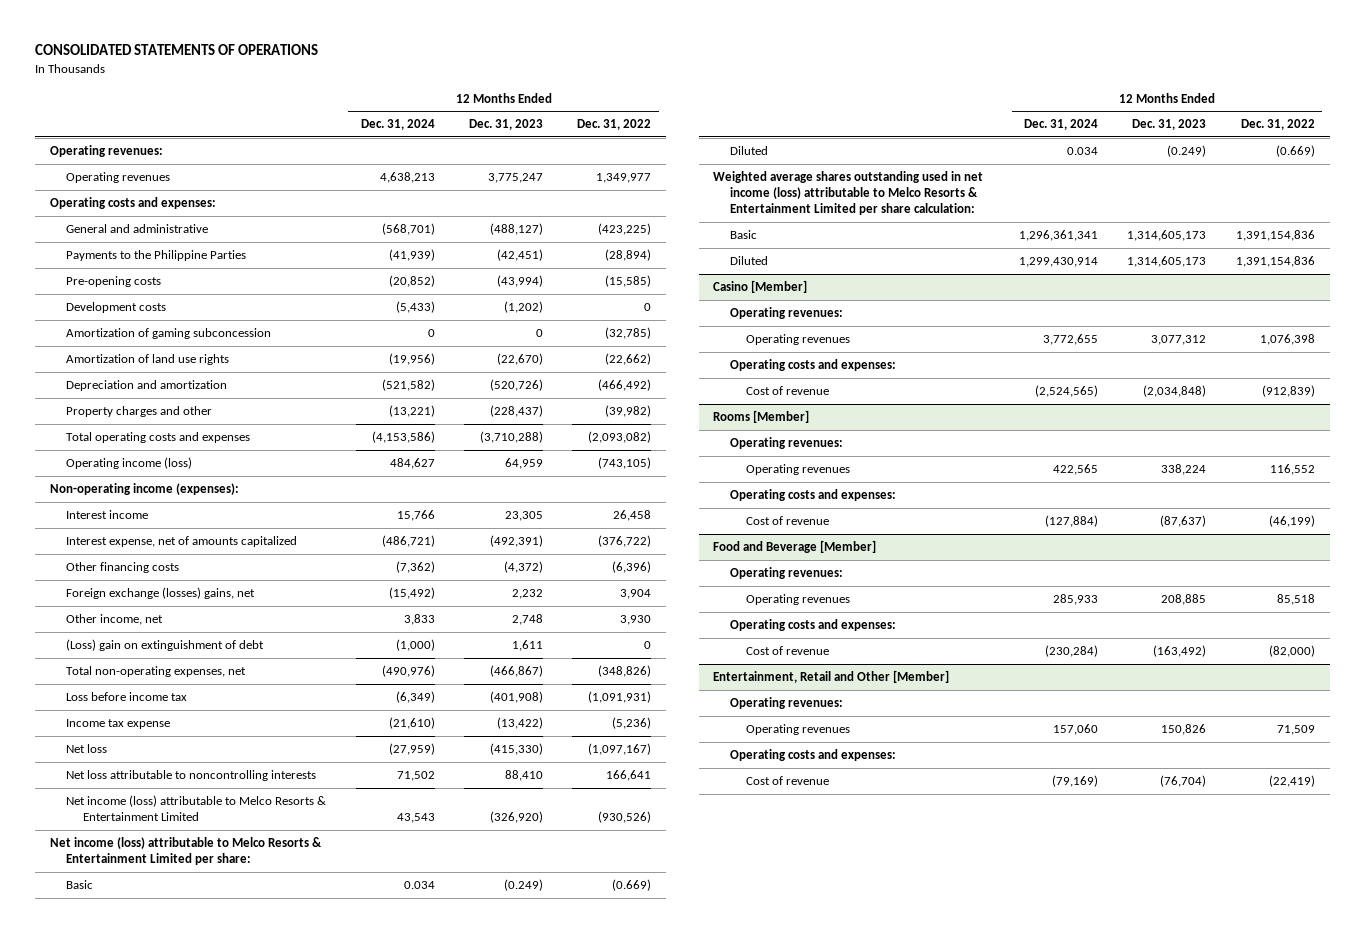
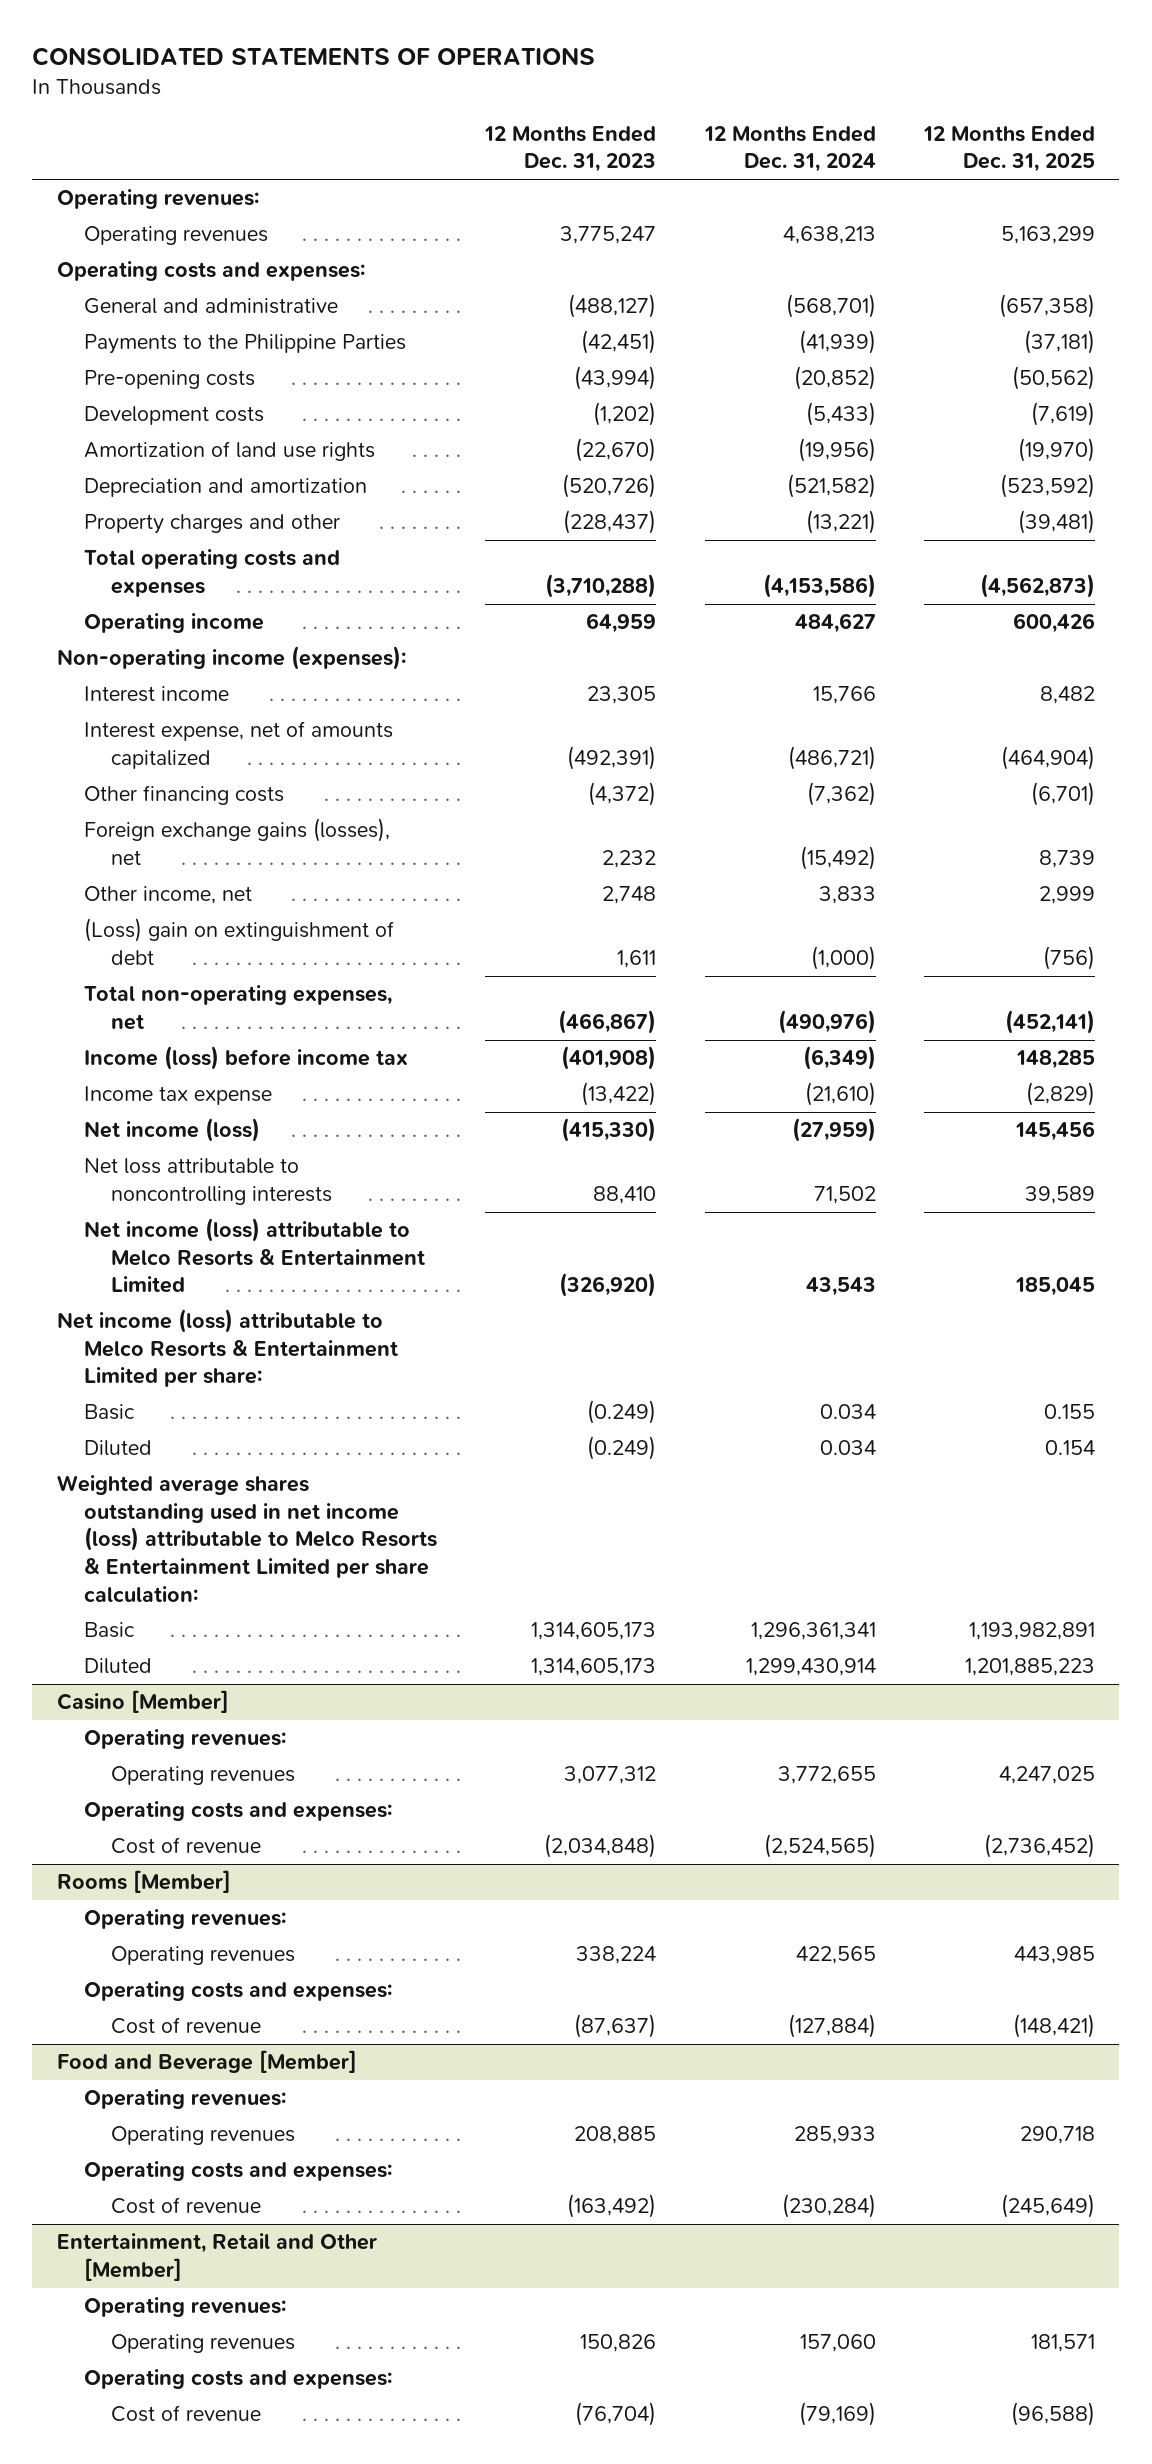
[577,119,652,131] Dec. 31, 2022 -> none
none -> [923,125,1096,173] 12 Months Ended Dec. 31, 2025
[66,328,272,340] Amortization of gaming subconcession -> none
[66,457,193,470] Operating income (loss) -> [83,613,264,634] Operating income
[66,587,256,600] Foreign exchange (losses) gains, net -> [83,818,390,865] Foreign exchange gains (losses), net
[66,692,188,702] Loss before income tax -> [83,1046,408,1071] Income (loss) before income tax
[66,744,108,754] Net loss -> [83,1118,260,1143] Net income (loss)

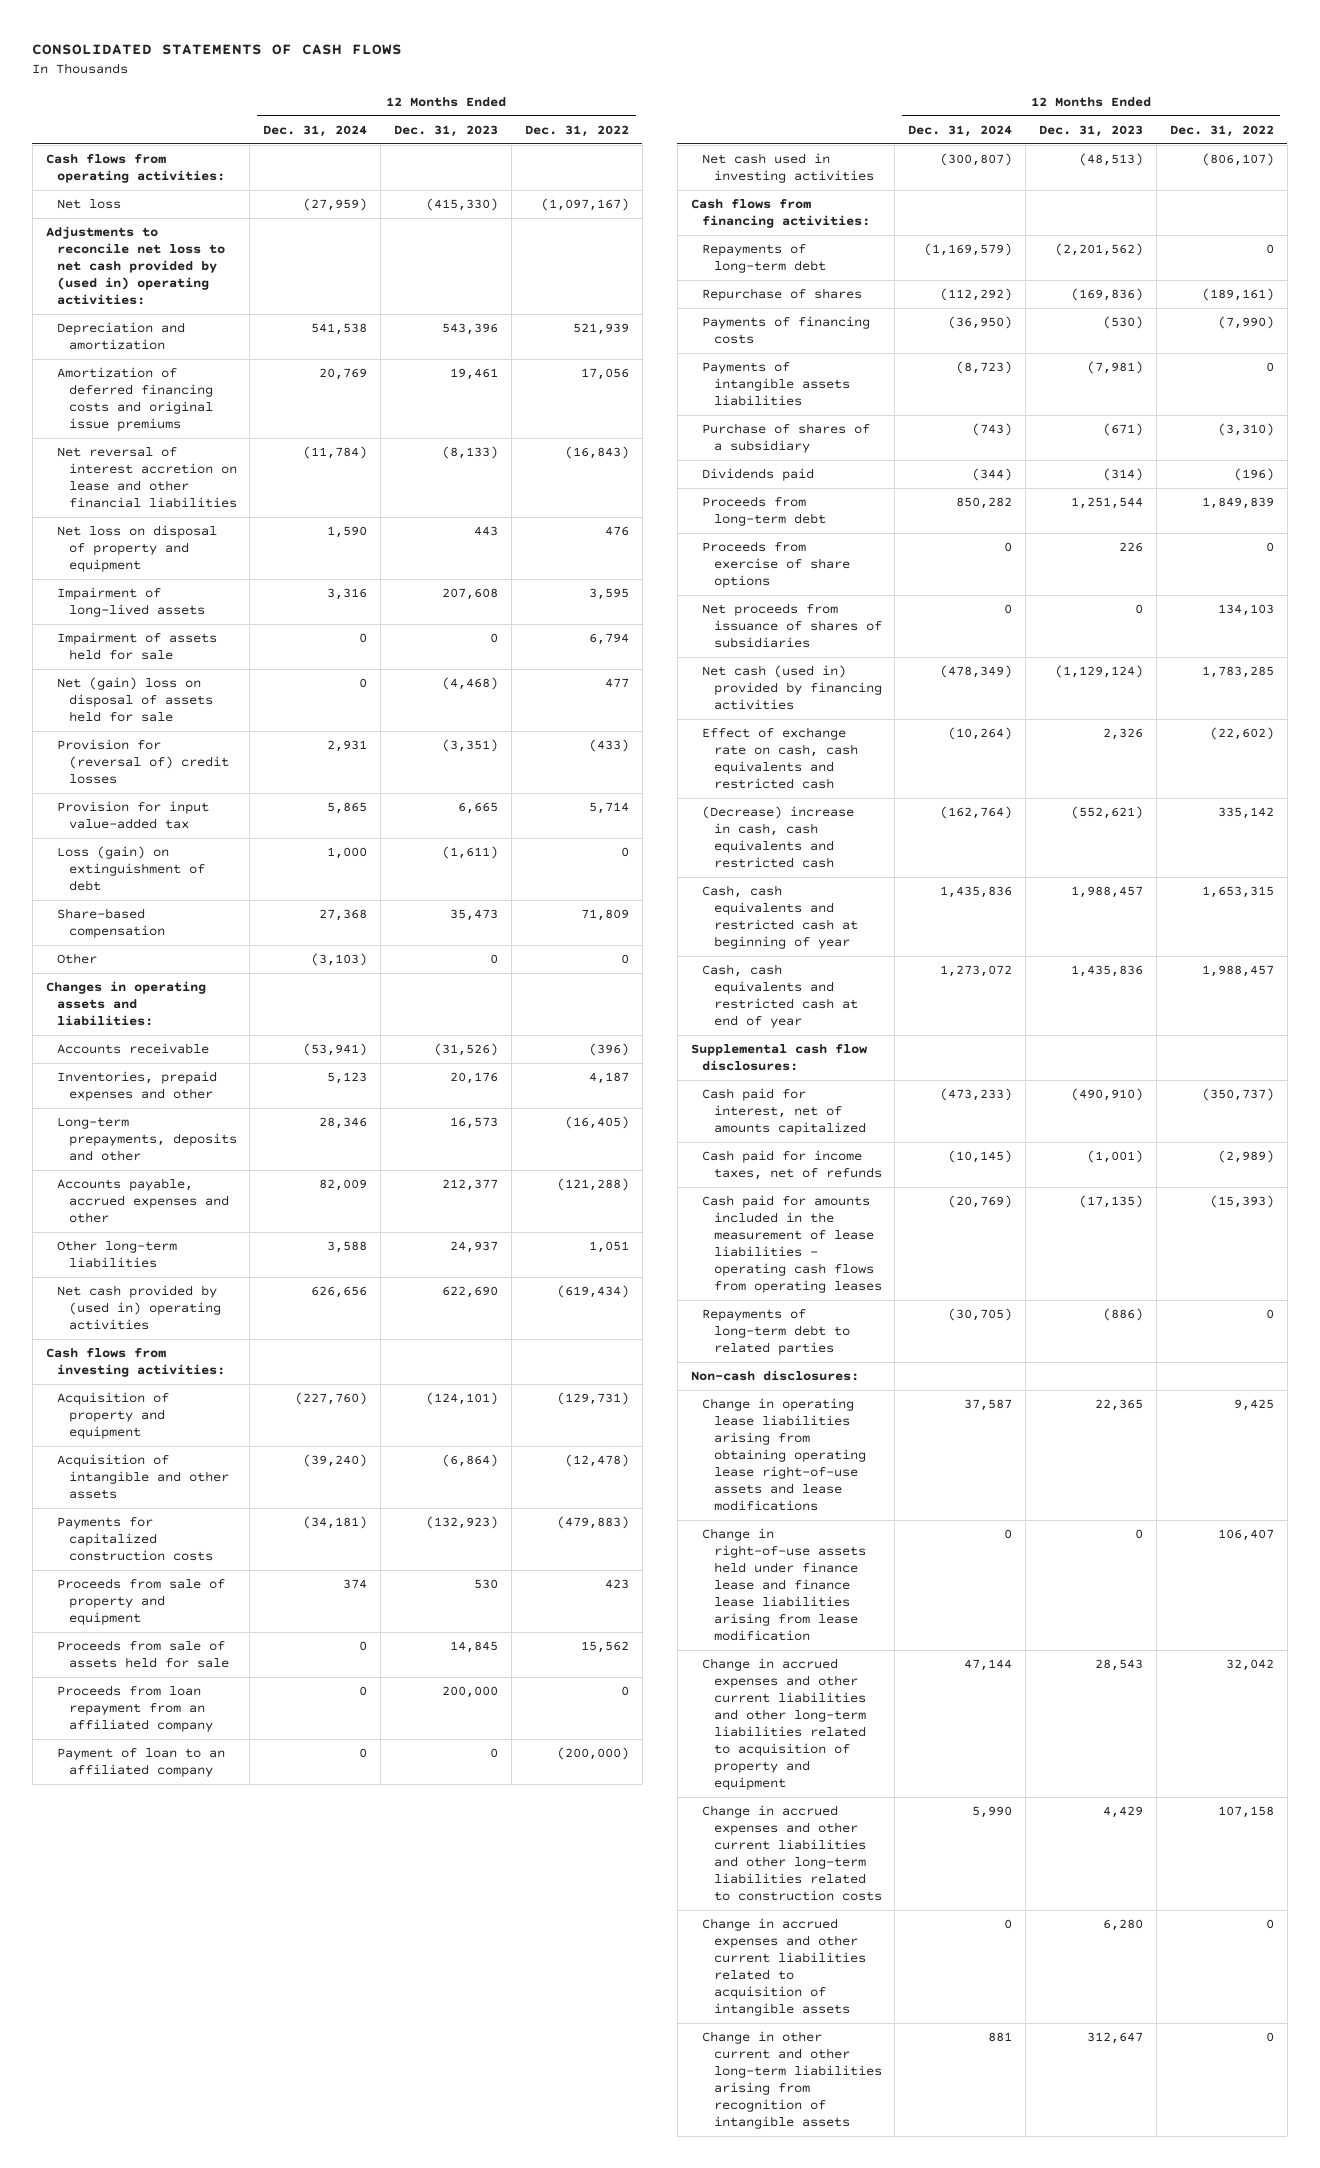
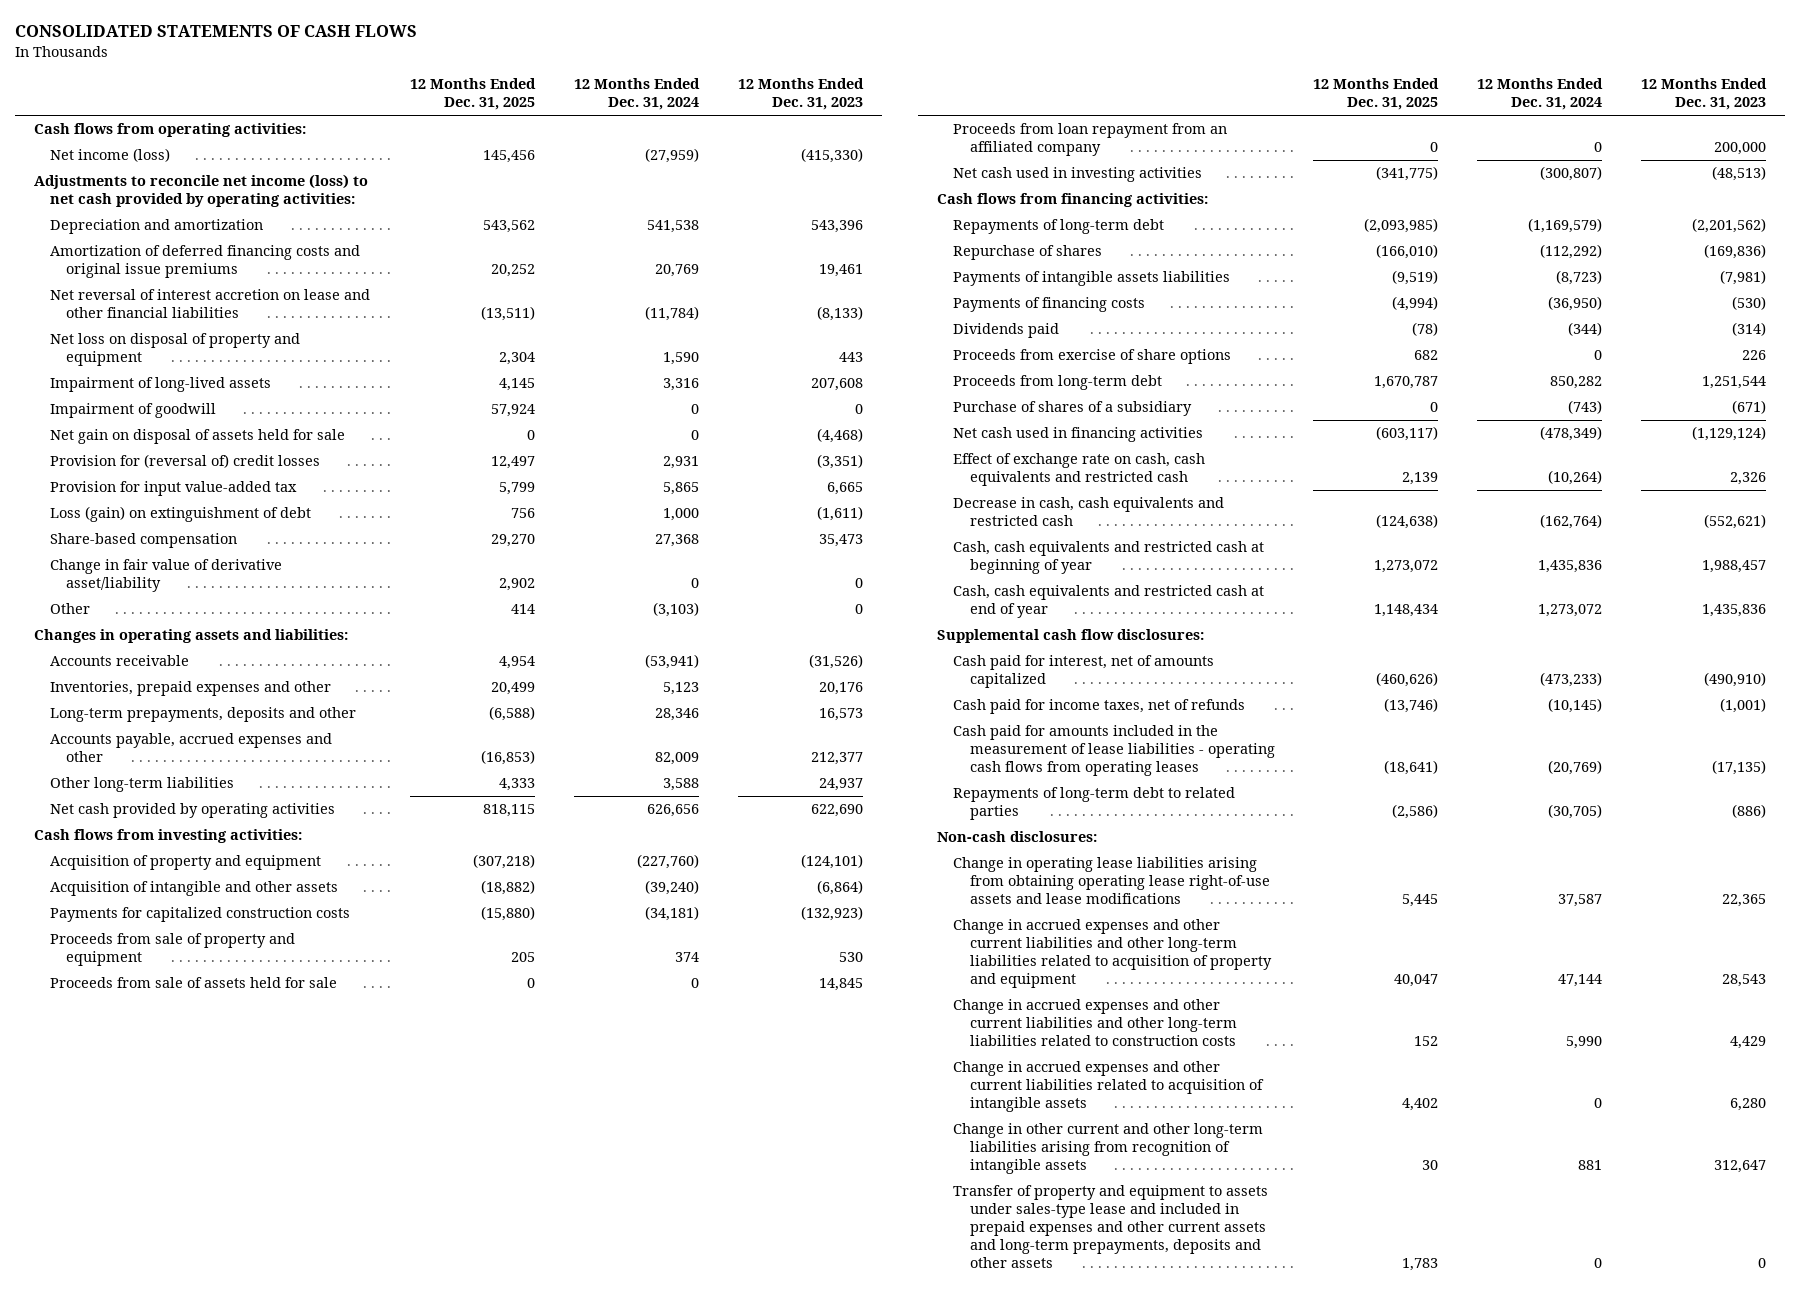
[524,124,629,137] Dec. 31, 2022 -> none
none -> [410,78,537,111] 12 Months Ended Dec. 31, 2025
[57,199,122,210] Net loss -> [50,148,171,163] Net income (loss)
[45,226,226,305] Adjustments to reconcile net loss to net cash provided by (used in) operating activities: -> [34,174,369,208] Adjustments to reconcile net income (loss) to net cash provided by operating activities:
[57,632,218,661] Impairment of assets held for sale -> none
none -> [50,403,217,419] Impairment of goodwill
[57,677,213,723] Net (gain) loss on disposal of assets held for sale -> [50,429,346,445] Net gain on disposal of assets held for sale
none -> [50,559,283,593] Change in fair value of derivative asset/liability
[57,1285,221,1331] Net cash provided by (used in) operating activities -> [50,803,336,819] Net cash provided by operating activities
[57,1748,226,1778] Payment of loan to an affiliated company -> none
[702,316,871,345] Payments of financing costs -> [953,297,1146,313] Payments of financing costs
[702,603,882,649] Net proceeds from issuance of shares of subsidiaries -> none
[702,496,826,527] Proceeds from long-term debt -> [953,375,1163,391] Proceeds from long-term debt
[702,423,871,454] Purchase of shares of a subsidiary -> [953,401,1193,417] Purchase of shares of a subsidiary
[702,665,882,711] Net cash (used in) provided by financing activities -> [953,427,1204,443] Net cash used in financing activities
[702,806,855,869] (Decrease) increase in cash, cash equivalents and restricted cash -> [953,497,1225,527] Decrease in cash, cash equivalents and restricted cash
[702,1528,866,1641] Change in right-of-use assets held under finance lease and finance lease liabilities arising from lease modification -> none
none -> [953,1185,1269,1268] Transfer of property and equipment to assets under sales-type lease and included in prepaid expenses and other current assets and long-term prepayments, deposits and other assets

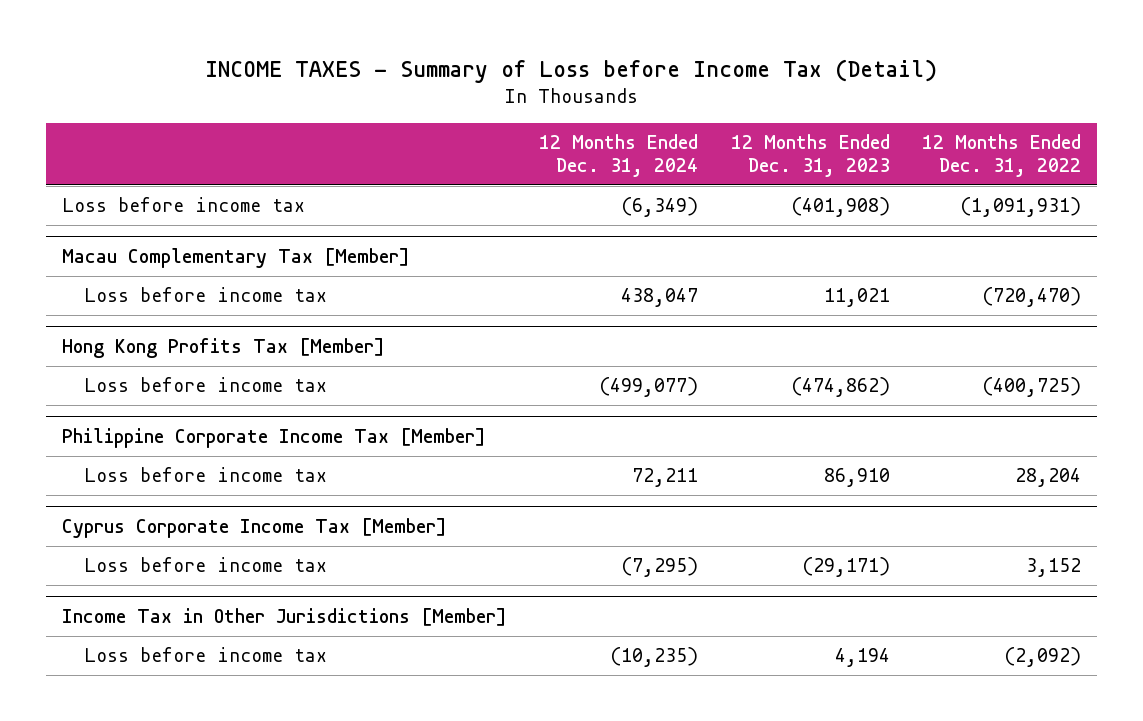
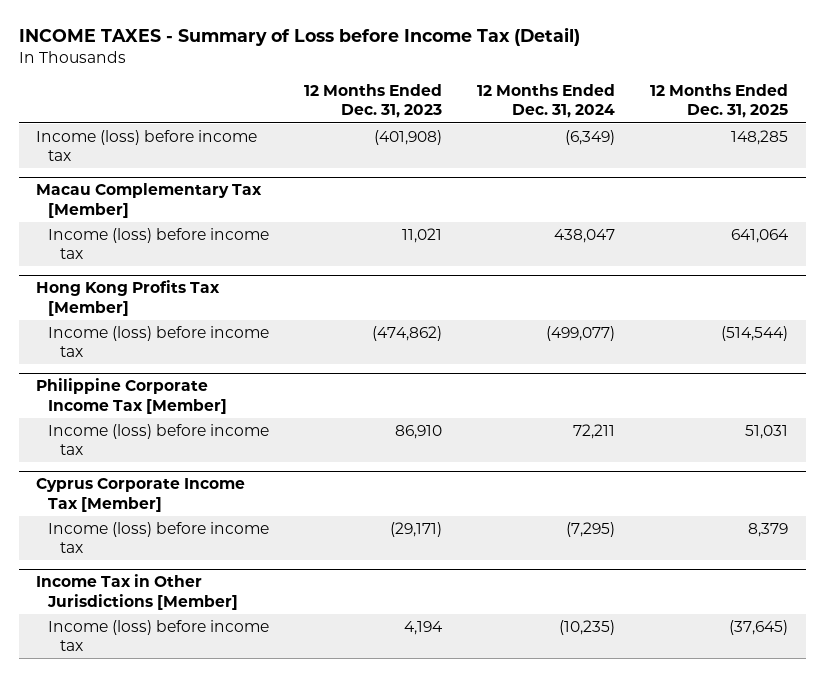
[921,133,1081,178] 12 Months Ended Dec. 31, 2022 -> none
none -> [650,84,789,119] 12 Months Ended Dec. 31, 2025
[62,197,306,213] Loss before income tax -> [36,129,258,162] Income (loss) before income tax
[83,287,327,303] Loss before income tax -> [47,227,269,260] Income (loss) before income tax
[83,377,327,393] Loss before income tax -> [47,325,269,358] Income (loss) before income tax
[83,467,327,483] Loss before income tax -> [47,423,269,456] Income (loss) before income tax
[83,557,327,573] Loss before income tax -> [47,521,269,554] Income (loss) before income tax
[83,647,327,663] Loss before income tax -> [47,619,269,652] Income (loss) before income tax

